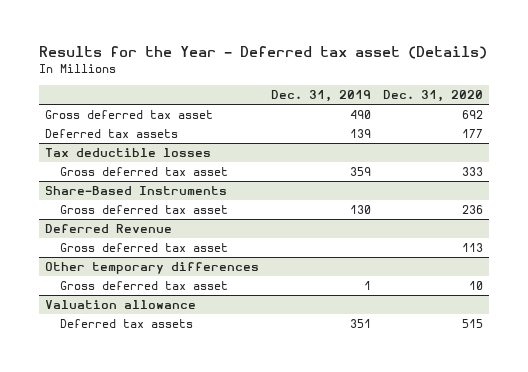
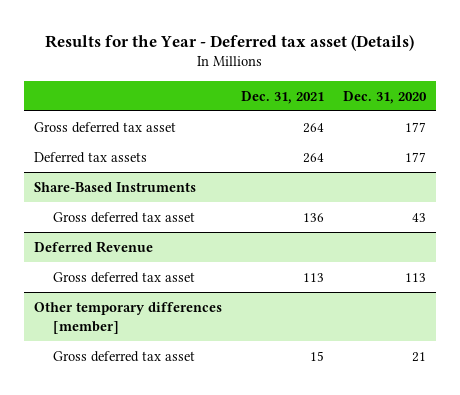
[271,90,372,103] Dec. 31, 2019 -> none
none -> [240,90,324,104] Dec. 31, 2021
[461,110,483,120] 692 -> [405,121,427,132] 177
[45,148,212,158] Tax deductible losses -> none
[59,167,228,177] Gross deferred tax asset -> none
[461,205,483,215] 236 -> [412,212,427,222] 43
[45,300,197,310] Valuation allowance -> none
[59,319,193,329] Deferred tax assets -> none
[45,262,260,275] Other temporary differences -> [33,301,222,334] Other temporary differences [member]
[468,281,483,291] 10 -> [412,351,427,362] 21

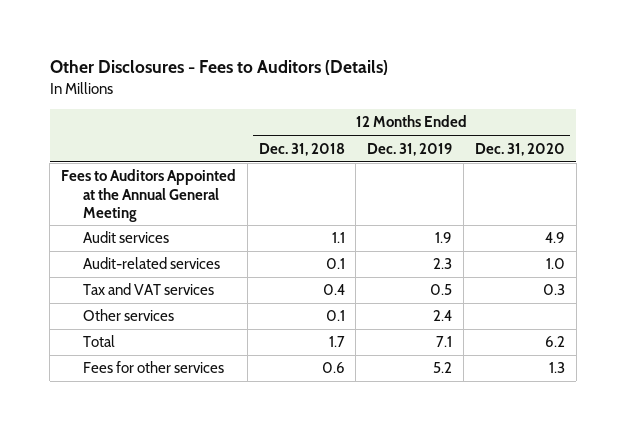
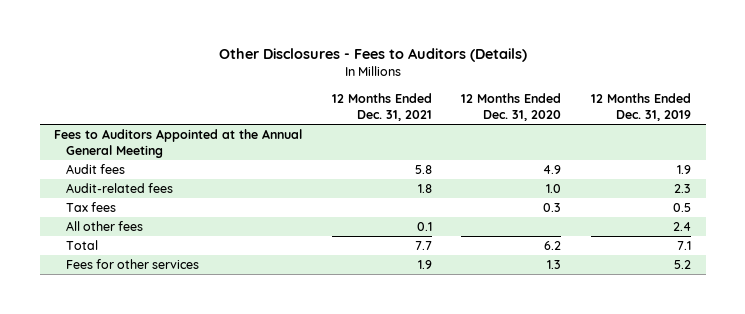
[258,142,345,156] Dec. 31, 2018 -> none
none -> [331,93,432,122] 12 Months Ended Dec. 31, 2021
[82,231,169,244] Audit services -> [65,164,125,175] Audit fees
[82,257,220,270] Audit-related services -> [65,183,173,194] Audit-related fees
[82,283,214,296] Tax and VAT services -> [65,202,116,213] Tax fees
[82,309,174,322] Other services -> [65,221,143,232] All other fees

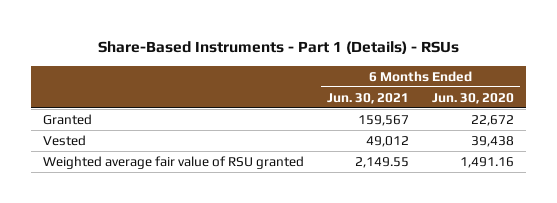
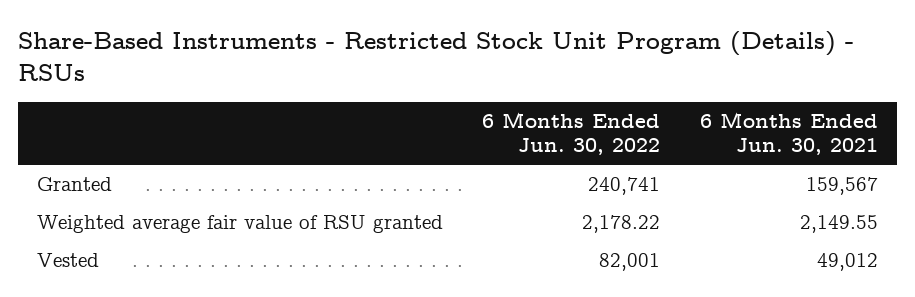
[97,41,459,55] Share-Based Instruments - Part 1 (Details) - RSUs -> [17,31,854,82] Share-Based Instruments - Restricted Stock Unit Program (Details) - RSUs
[432,92,515,104] Jun. 30, 2020 -> none
none -> [482,112,661,156] 6 Months Ended Jun. 30, 2022
[42,134,86,146] Vested -> [37,253,100,268] Vested

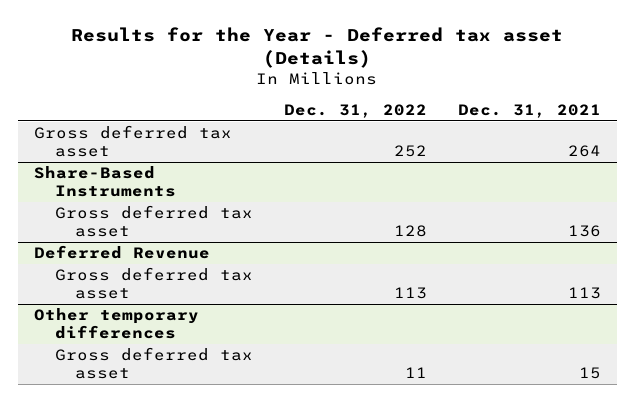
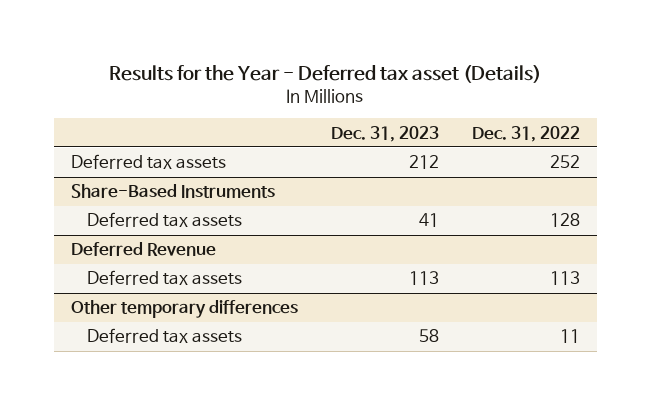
[458,103,602,118] Dec. 31, 2021 -> none
none -> [330,125,439,142] Dec. 31, 2023
[33,125,232,157] Gross deferred tax asset -> [70,154,226,170] Deferred tax assets
[54,205,253,237] Gross deferred tax asset -> [86,212,242,228] Deferred tax assets
[54,267,253,299] Gross deferred tax asset -> [86,270,242,286] Deferred tax assets
[54,347,253,379] Gross deferred tax asset -> [86,328,242,344] Deferred tax assets

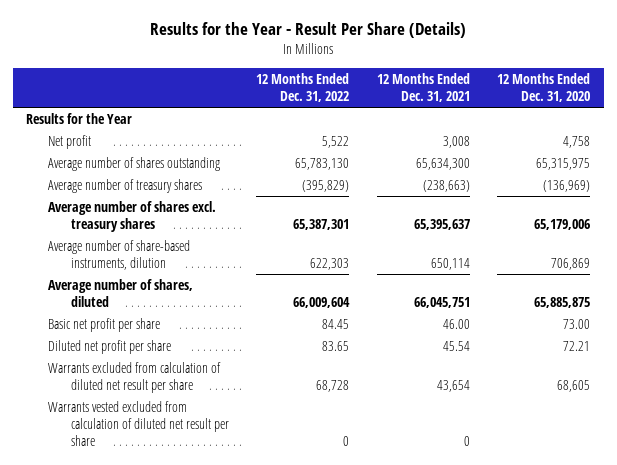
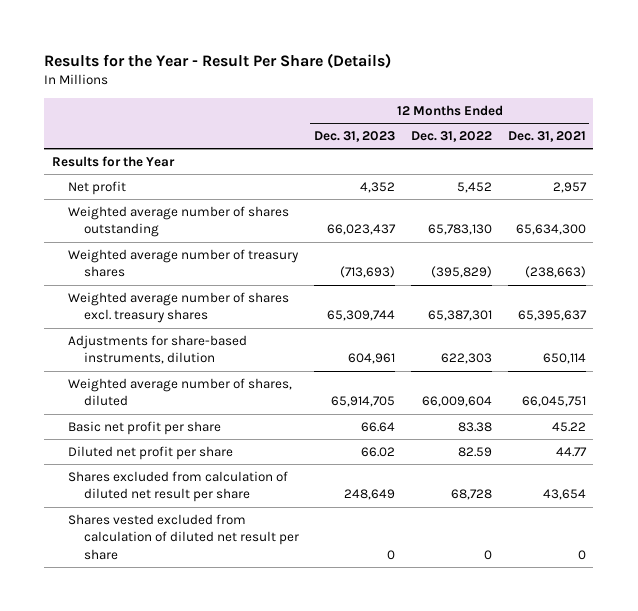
[497,73,591,103] 12 Months Ended Dec. 31, 2020 -> none
none -> [314,131,396,143] Dec. 31, 2023
[322,135,350,148] 5,522 -> [456,181,492,193] 5,452
[442,135,470,148] 3,008 -> [552,181,587,193] 2,957
[48,156,221,171] Average number of shares outstanding -> [67,205,289,238] Weighted average number of shares outstanding
[48,178,203,193] Average number of treasury shares -> [67,248,299,278] Weighted average number of treasury shares
[48,200,217,233] Average number of shares excl. treasury shares -> [67,291,289,324] Weighted average number of shares excl. treasury shares
[48,239,191,271] Average number of share-based instruments, dilution -> [67,334,247,365] Adjustments for share-based instruments, dilution
[48,278,194,308] Average number of shares, diluted -> [67,377,292,407] Weighted average number of shares, diluted
[322,318,350,329] 84.45 -> [457,421,492,432] 83.38
[442,318,470,329] 46.00 -> [551,421,586,432] 45.22
[322,340,350,351] 83.65 -> [457,446,492,457] 82.59
[442,340,470,351] 45.54 -> [555,446,587,457] 44.77
[48,361,222,394] Warrants excluded from calculation of diluted net result per share -> [67,470,288,503] Shares excluded from calculation of diluted net result per share
[48,400,229,447] Warrants vested excluded from calculation of diluted net result per share -> [67,513,299,560] Shares vested excluded from calculation of diluted net result per share

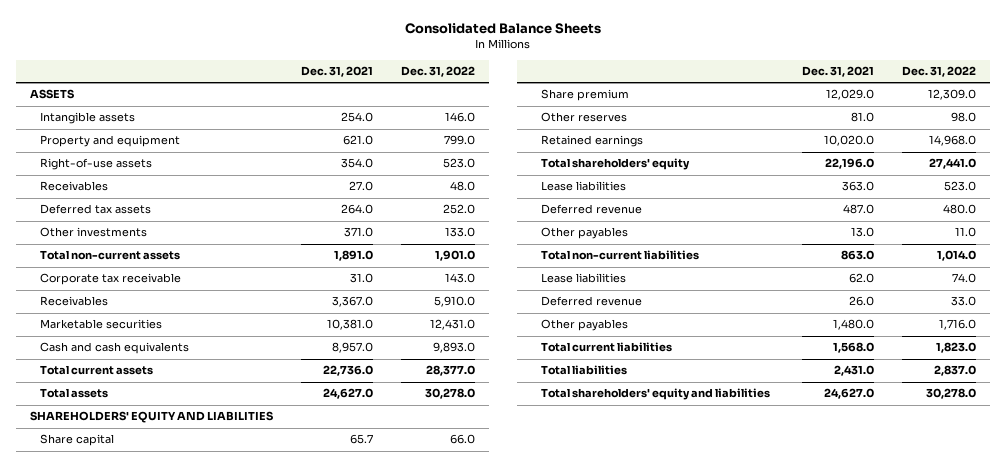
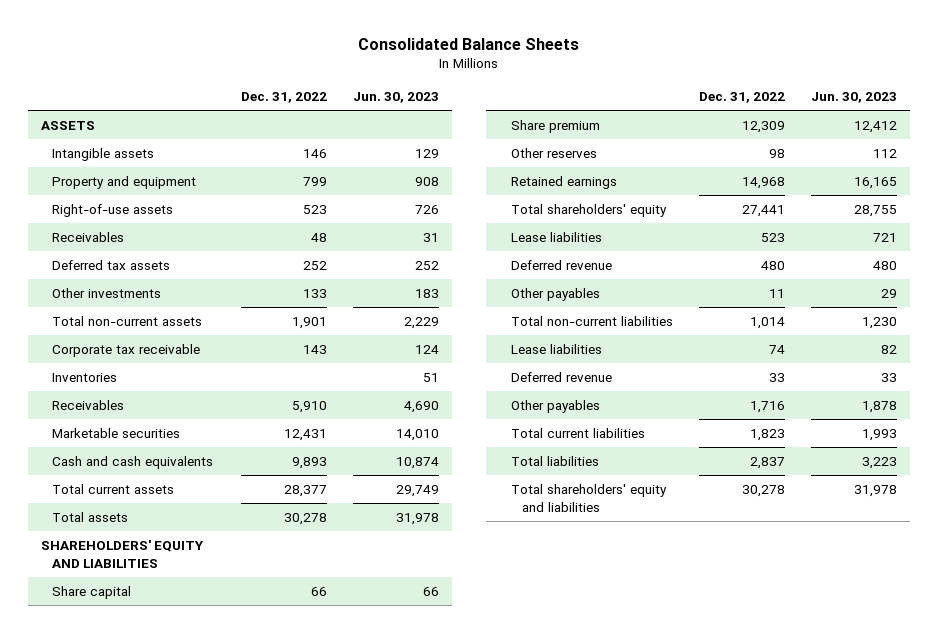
[300,65,373,77] Dec. 31, 2021 -> none
none -> [352,91,439,103] Jun. 30, 2023
[444,112,475,123] 146.0 -> [302,149,327,159] 146
[443,135,475,146] 799.0 -> [302,177,327,187] 799
[442,158,475,169] 523.0 -> [302,205,327,215] 523
[449,181,475,192] 48.0 -> [310,233,327,243] 48
[442,204,475,215] 252.0 -> [302,261,327,271] 252
[444,227,475,238] 133.0 -> [302,289,327,299] 133
[434,250,475,262] 1,901.0 -> [291,317,327,330] 1,901
[444,273,475,284] 143.0 -> [302,345,327,355] 143
none -> [52,373,118,383] Inventories
[433,296,475,308] 5,910.0 -> [291,401,327,414] 5,910
[429,319,475,331] 12,431.0 -> [283,429,327,442] 12,431
[432,342,475,354] 9,893.0 -> [291,457,327,470] 9,893
[425,365,475,377] 28,377.0 -> [283,485,327,498] 28,377
[424,388,475,400] 30,278.0 -> [283,513,327,526] 30,278
[449,434,475,445] 66.0 -> [310,587,327,597] 66
[927,89,976,101] 12,309.0 -> [741,121,785,134] 12,309
[950,112,976,123] 98.0 -> [768,149,785,159] 98
[928,135,976,147] 14,968.0 -> [741,177,785,190] 14,968
[928,158,976,170] 27,441.0 -> [741,205,785,218] 27,441
[943,181,976,192] 523.0 -> [760,233,785,243] 523
[942,204,976,215] 480.0 -> [760,261,785,271] 480
[954,227,976,238] 11.0 -> [768,289,785,299] 11
[936,250,976,262] 1,014.0 -> [749,317,785,330] 1,014
[951,273,976,284] 74.0 -> [768,345,785,355] 74
[950,296,976,307] 33.0 -> [768,373,785,383] 33
[938,319,976,331] 1,716.0 -> [749,401,785,414] 1,716
[935,342,976,354] 1,823.0 -> [749,429,785,442] 1,823
[933,365,976,377] 2,837.0 -> [749,457,785,470] 2,837
[925,388,976,400] 30,278.0 -> [741,485,785,498] 30,278

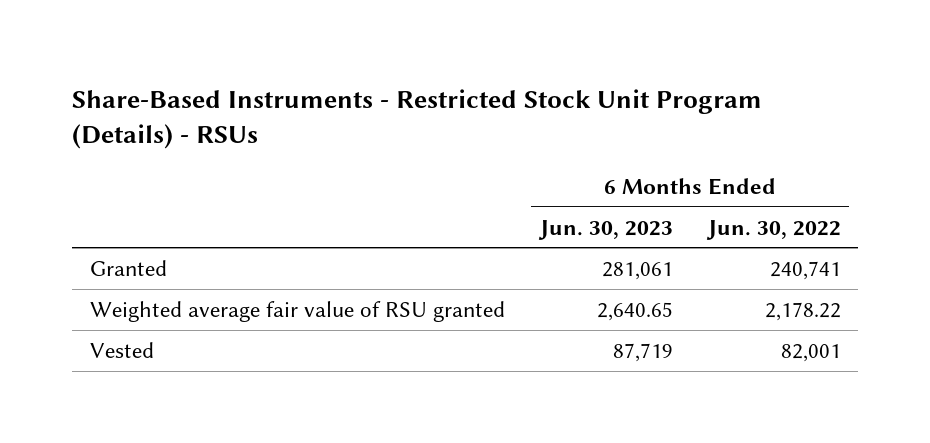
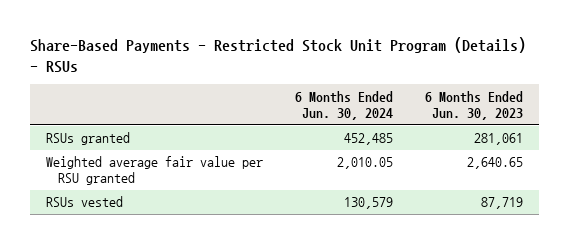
[72,88,763,150] Share-Based Instruments - Restricted Stock Unit Program (Details) - RSUs -> [29,37,526,74] Share-Based Payments - Restricted Stock Unit Program (Details) - RSUs
[705,219,841,240] Jun. 30, 2022 -> none
none -> [294,90,393,120] 6 Months Ended Jun. 30, 2024
[89,259,167,276] Granted -> [45,132,130,146] RSUs granted
[89,300,505,322] Weighted average fair value of RSU granted -> [45,156,263,186] Weighted average fair value per RSU granted
[89,341,154,358] Vested -> [45,196,123,208] RSUs vested

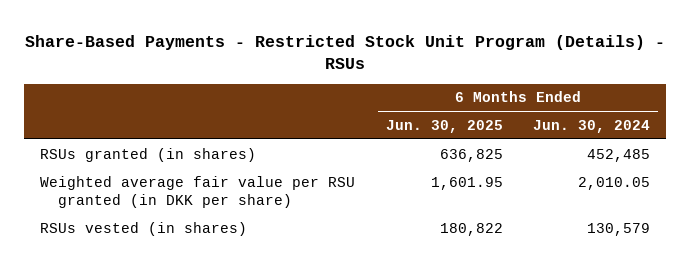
[425,90,524,120] 6 Months Ended Jun. 30, 2023 -> none
none -> [385,119,503,133] Jun. 30, 2025
[45,132,130,146] RSUs granted -> [39,147,256,162] RSUs granted (in shares)
[45,156,263,186] Weighted average fair value per RSU granted -> [39,175,355,209] Weighted average fair value per RSU granted (in DKK per share)
[45,196,123,208] RSUs vested -> [39,221,247,236] RSUs vested (in shares)

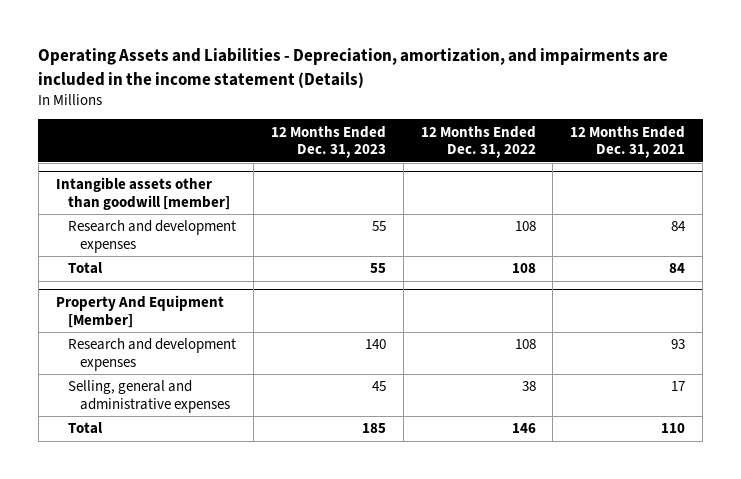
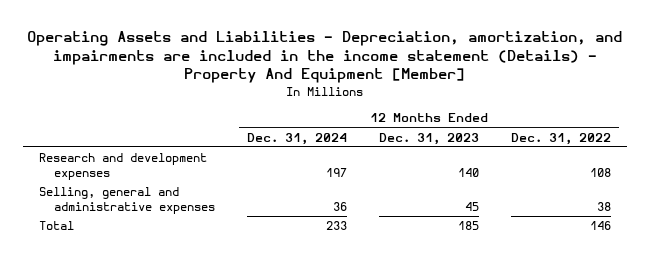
[38,48,669,88] Operating Assets and Liabilities - Depreciation, amortization, and impairments are included in the income statement (Details) -> [27,30,623,84] Operating Assets and Liabilities - Depreciation, amortization, and impairments are included in the income statement (Details) - Property And Equipment [Member]
[570,125,686,159] 12 Months Ended Dec. 31, 2021 -> none
none -> [246,132,347,145] Dec. 31, 2024
[55,177,230,210] Intangible assets other than goodwill [member] -> none
[67,220,236,253] Research and development expenses -> none
[67,262,103,275] Total -> none
[55,295,224,328] Property And Equipment [Member] -> none

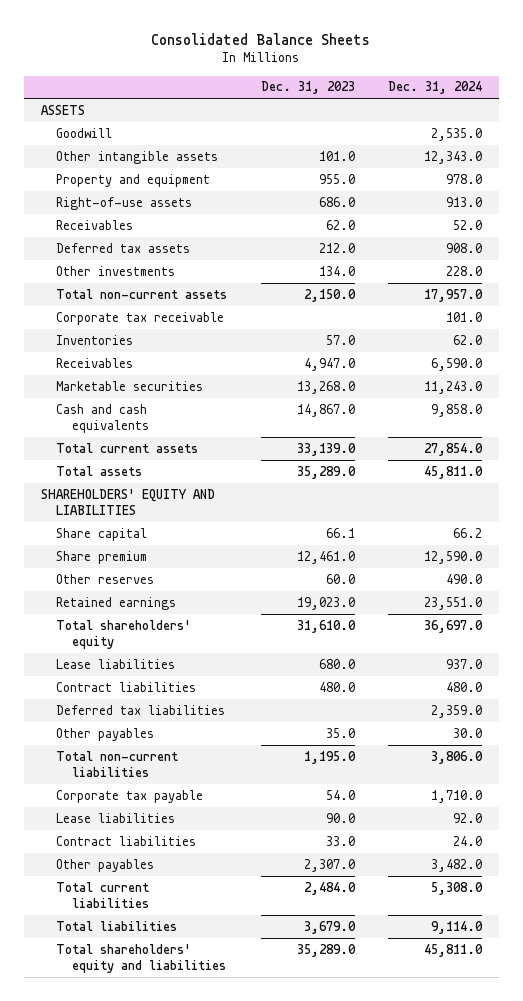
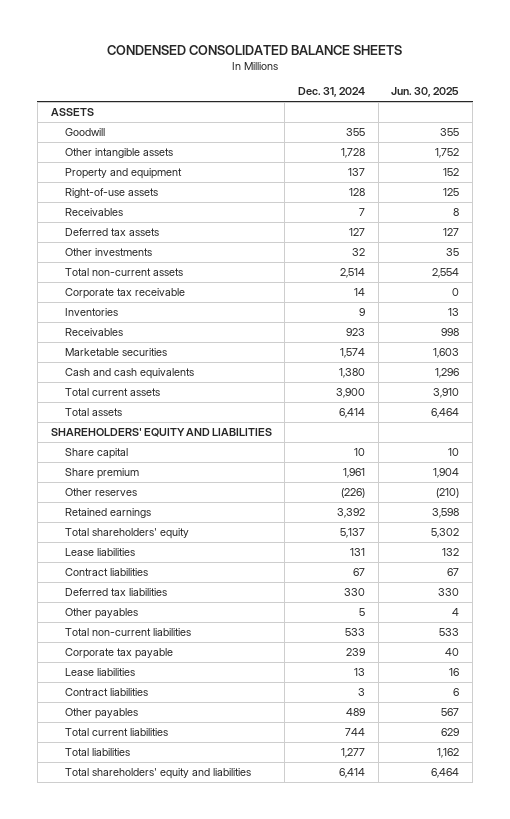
[151,32,371,45] Consolidated Balance Sheets -> [107,44,403,55] CONDENSED CONSOLIDATED BALANCE SHEETS
[260,81,355,95] Dec. 31, 2023 -> none
none -> [391,87,460,98] Jun. 30, 2025
[430,127,482,141] 2,535.0 -> [346,128,366,137] 355
[423,150,482,164] 12,343.0 -> [341,148,366,159] 1,728
[445,173,482,184] 978.0 -> [348,168,366,177] 137
[445,196,482,207] 913.0 -> [349,188,366,197] 128
[452,219,482,230] 52.0 -> [359,208,366,217] 7
[445,242,482,253] 908.0 -> [349,228,366,237] 127
[445,265,482,276] 228.0 -> [352,248,366,257] 32
[423,288,483,302] 17,957.0 -> [340,268,366,279] 2,514
[445,311,482,322] 101.0 -> [354,288,366,297] 14
[452,334,482,345] 62.0 -> [359,308,366,317] 9
[430,357,482,371] 6,590.0 -> [346,328,366,337] 923
[423,380,482,394] 11,243.0 -> [340,348,366,359] 1,574
[430,403,482,417] 9,858.0 -> [339,368,366,379] 1,380
[423,442,483,456] 27,854.0 -> [336,388,366,399] 3,900
[423,465,483,479] 45,811.0 -> [339,408,366,419] 6,414
[452,527,482,538] 66.2 -> [354,448,366,457] 10
[423,550,482,564] 12,590.0 -> [343,468,366,479] 1,961
[445,573,482,584] 490.0 -> [341,488,366,499] (226)
[423,596,482,610] 23,551.0 -> [337,508,366,519] 3,392
[423,619,483,633] 36,697.0 -> [340,528,366,539] 5,137
[445,658,482,669] 937.0 -> [350,548,366,557] 131
[445,681,482,692] 480.0 -> [353,568,366,577] 67
[430,704,482,718] 2,359.0 -> [344,588,366,597] 330
[452,727,482,738] 30.0 -> [359,608,366,617] 5
[430,750,483,764] 3,806.0 -> [345,628,366,637] 533
[430,789,482,803] 1,710.0 -> [346,648,366,657] 239
[452,812,482,823] 92.0 -> [354,668,366,677] 13
[452,835,482,846] 24.0 -> [358,688,366,697] 3
[430,858,482,872] 3,482.0 -> [346,708,366,717] 489
[430,881,483,895] 5,308.0 -> [345,728,366,737] 744
[430,920,483,934] 9,114.0 -> [341,748,366,759] 1,277
[423,943,483,957] 45,811.0 -> [339,768,366,779] 6,414

